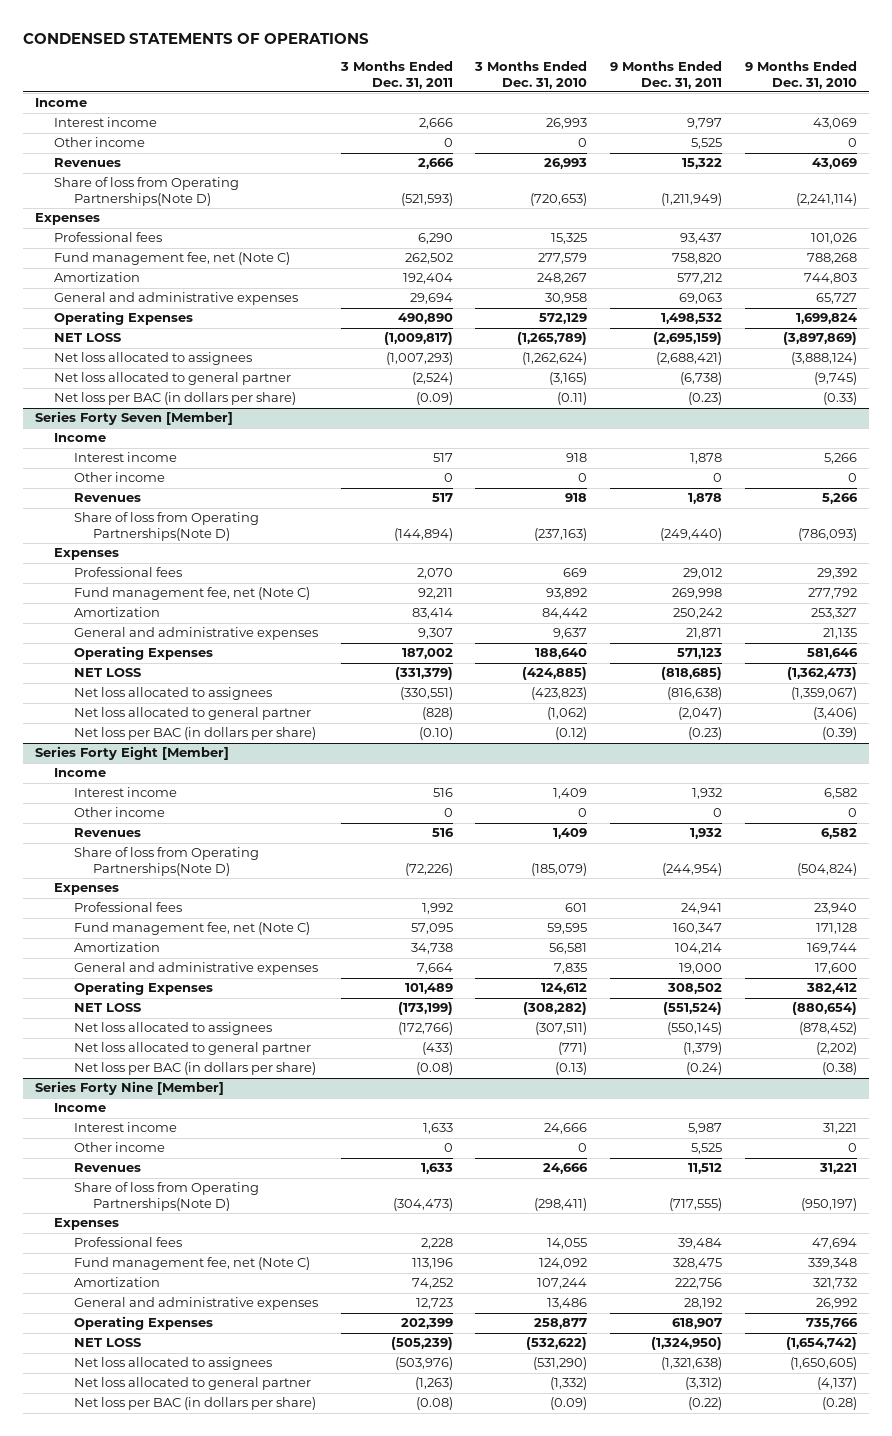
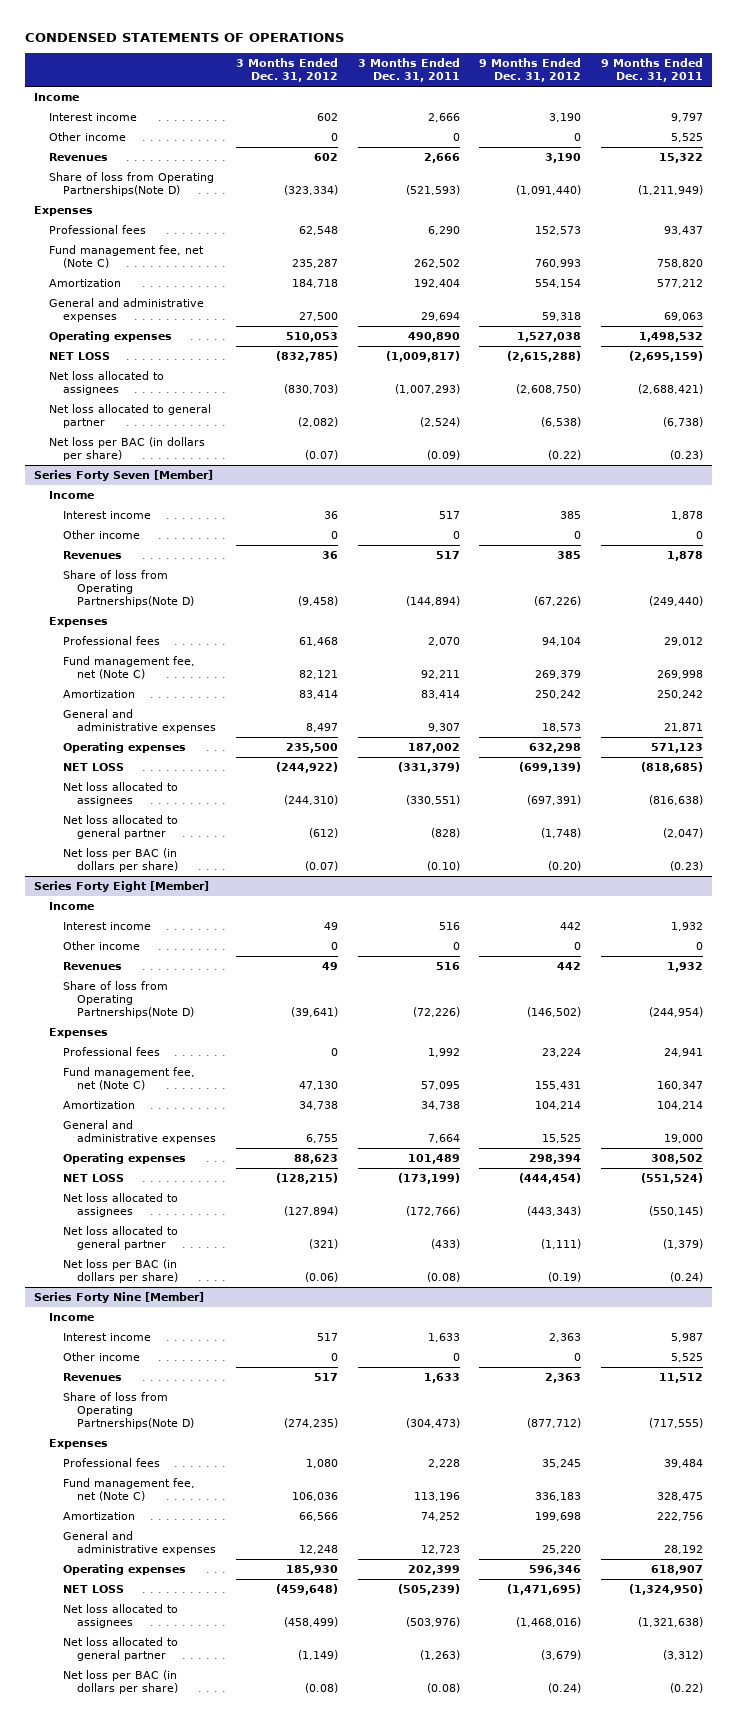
[474,61,588,89] 3 Months Ended Dec. 31, 2010 -> none
[745,61,858,89] 9 Months Ended Dec. 31, 2010 -> none
none -> [236,58,339,83] 3 Months Ended Dec. 31, 2012
none -> [479,58,582,83] 9 Months Ended Dec. 31, 2012
[54,311,194,326] Operating Expenses -> [48,331,172,343] Operating expenses
[73,646,213,661] Operating Expenses -> [63,742,187,754] Operating expenses
[73,981,213,996] Operating Expenses -> [63,1153,187,1165] Operating expenses
[73,1316,213,1331] Operating Expenses -> [63,1564,187,1576] Operating expenses

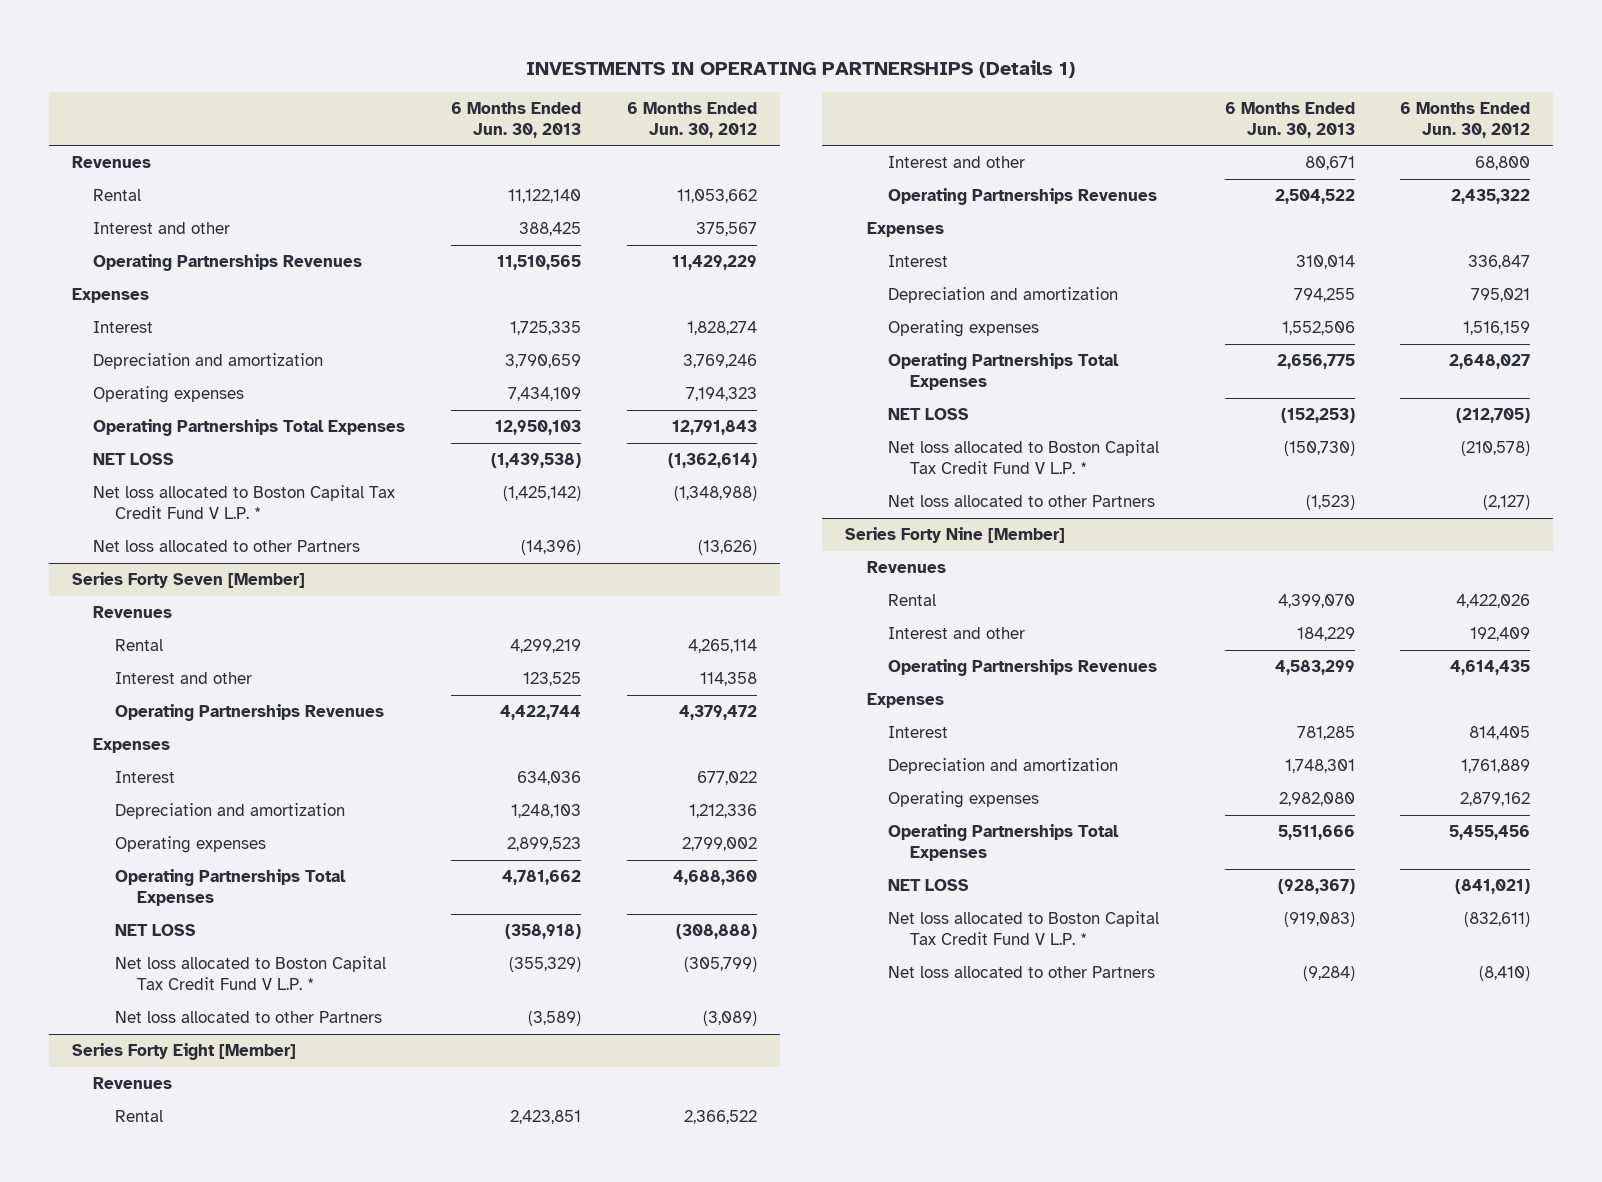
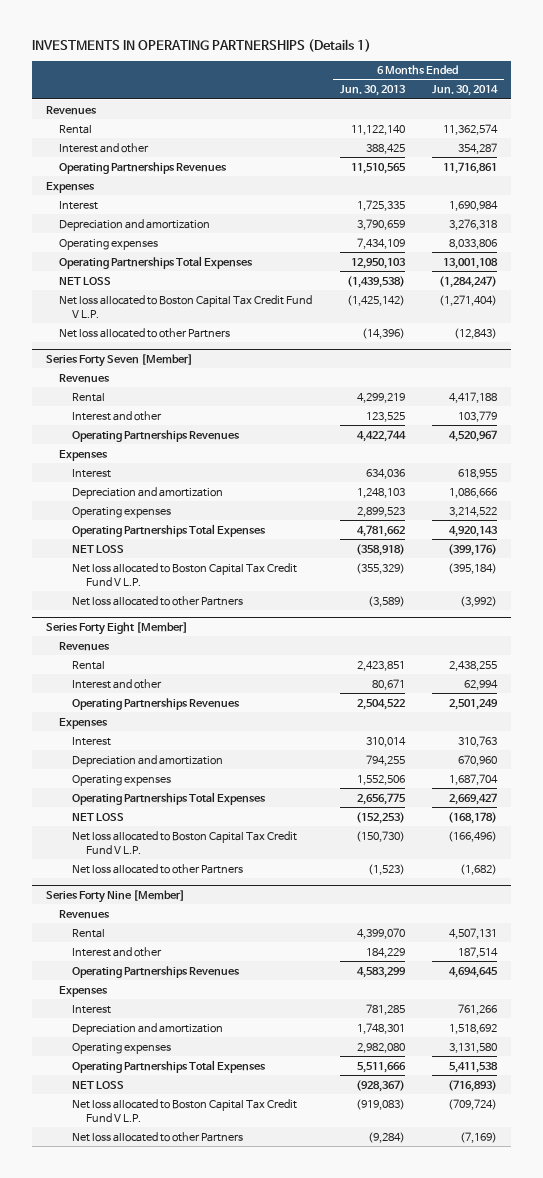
[627,102,758,138] 6 Months Ended Jun. 30, 2012 -> none
none -> [431,85,498,97] Jun. 30, 2014
[93,485,396,519] Net loss allocated to Boston Capital Tax Credit Fund V L.P. * -> [59,294,313,318] Net loss allocated to Boston Capital Tax Credit Fund V L.P.
[115,956,387,990] Net loss allocated to Boston Capital Tax Credit Fund V L.P. * -> [72,562,298,586] Net loss allocated to Boston Capital Tax Credit Fund V L.P.
[888,440,1160,474] Net loss allocated to Boston Capital Tax Credit Fund V L.P. * -> [72,830,298,854] Net loss allocated to Boston Capital Tax Credit Fund V L.P.
[888,911,1160,945] Net loss allocated to Boston Capital Tax Credit Fund V L.P. * -> [72,1098,298,1122] Net loss allocated to Boston Capital Tax Credit Fund V L.P.

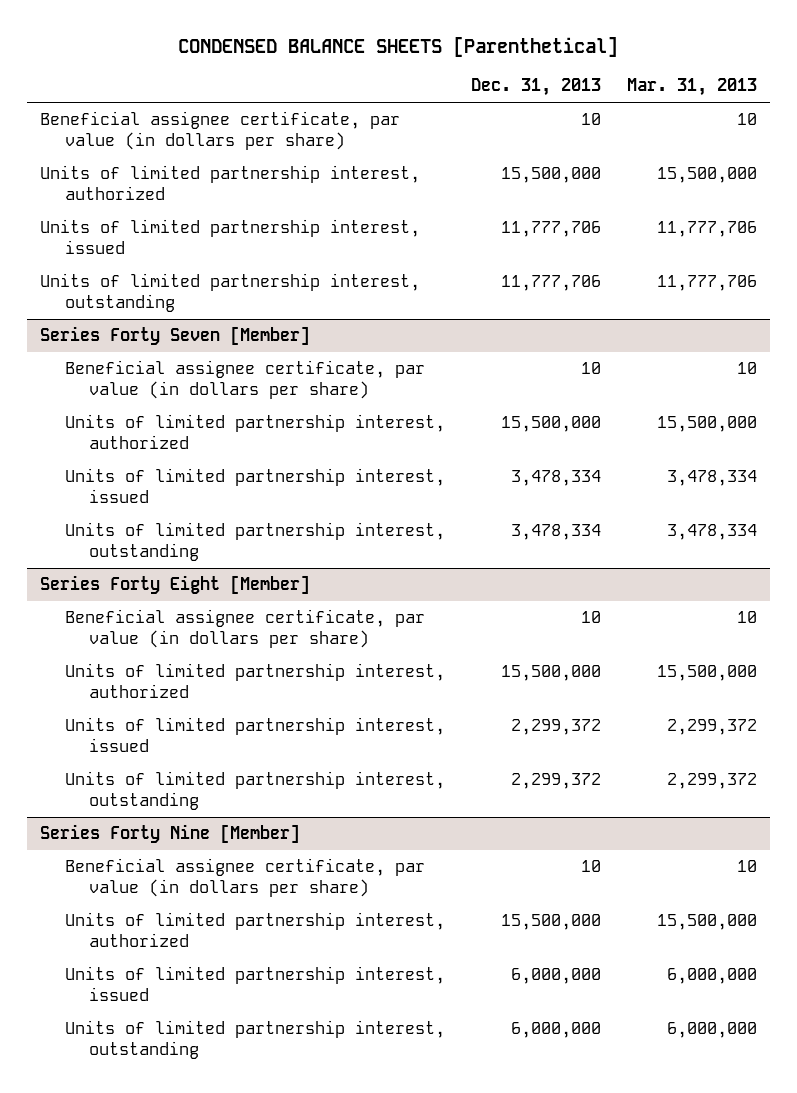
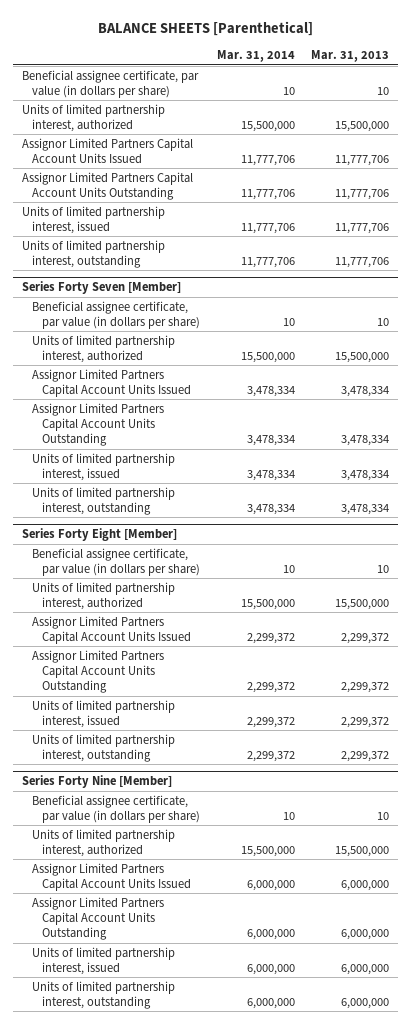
[178,36,619,57] CONDENSED BALANCE SHEETS [Parenthetical] -> [97,20,313,36] BALANCE SHEETS [Parenthetical]
[470,78,601,97] Dec. 31, 2013 -> none
none -> [216,50,295,63] Mar. 31, 2014
none -> [21,137,193,164] Assignor Limited Partners Capital Account Units Issued
none -> [21,171,193,200] Assignor Limited Partners Capital Account Units Outstanding
none -> [31,368,191,397] Assignor Limited Partners Capital Account Units Issued
none -> [31,402,164,447] Assignor Limited Partners Capital Account Units Outstanding
none -> [31,615,191,644] Assignor Limited Partners Capital Account Units Issued
none -> [31,649,164,694] Assignor Limited Partners Capital Account Units Outstanding
none -> [31,862,191,891] Assignor Limited Partners Capital Account Units Issued
none -> [31,896,164,941] Assignor Limited Partners Capital Account Units Outstanding

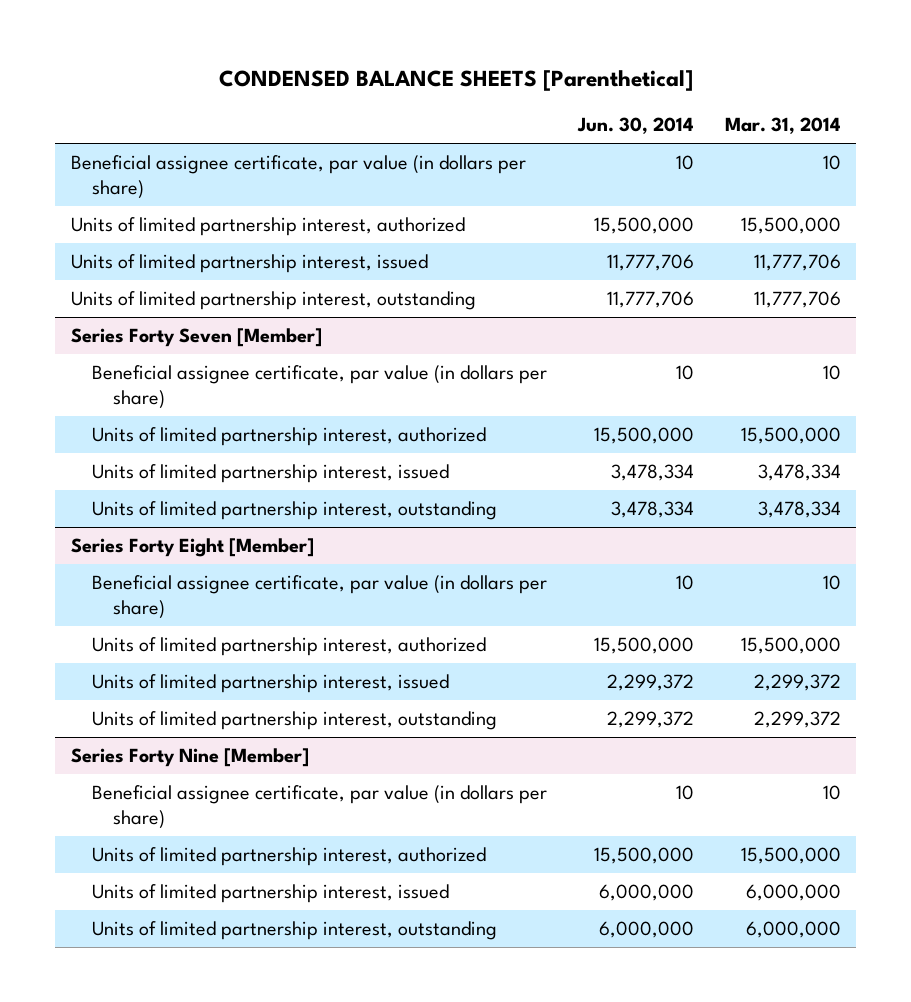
[97,20,313,36] BALANCE SHEETS [Parenthetical] -> [218,70,693,92] CONDENSED BALANCE SHEETS [Parenthetical]
[311,50,390,63] Mar. 31, 2013 -> none
none -> [576,117,694,135] Jun. 30, 2014
[21,137,193,164] Assignor Limited Partners Capital Account Units Issued -> none
[21,171,193,200] Assignor Limited Partners Capital Account Units Outstanding -> none
[31,368,191,397] Assignor Limited Partners Capital Account Units Issued -> none
[31,402,164,447] Assignor Limited Partners Capital Account Units Outstanding -> none
[31,615,191,644] Assignor Limited Partners Capital Account Units Issued -> none
[31,649,164,694] Assignor Limited Partners Capital Account Units Outstanding -> none
[31,862,191,891] Assignor Limited Partners Capital Account Units Issued -> none
[31,896,164,941] Assignor Limited Partners Capital Account Units Outstanding -> none

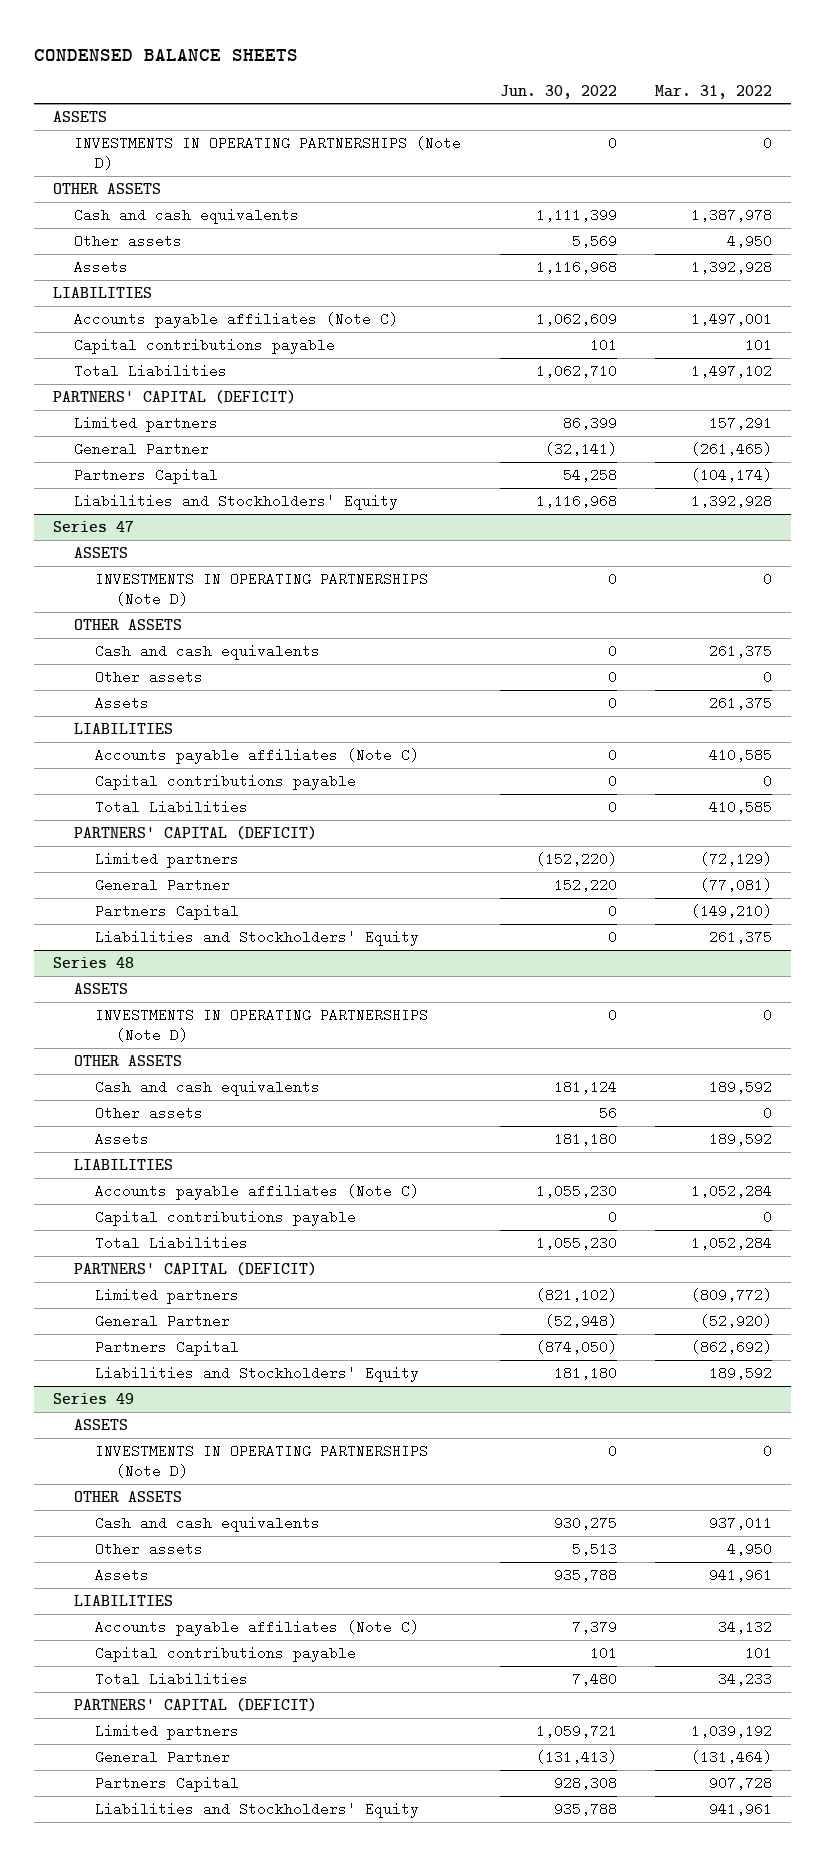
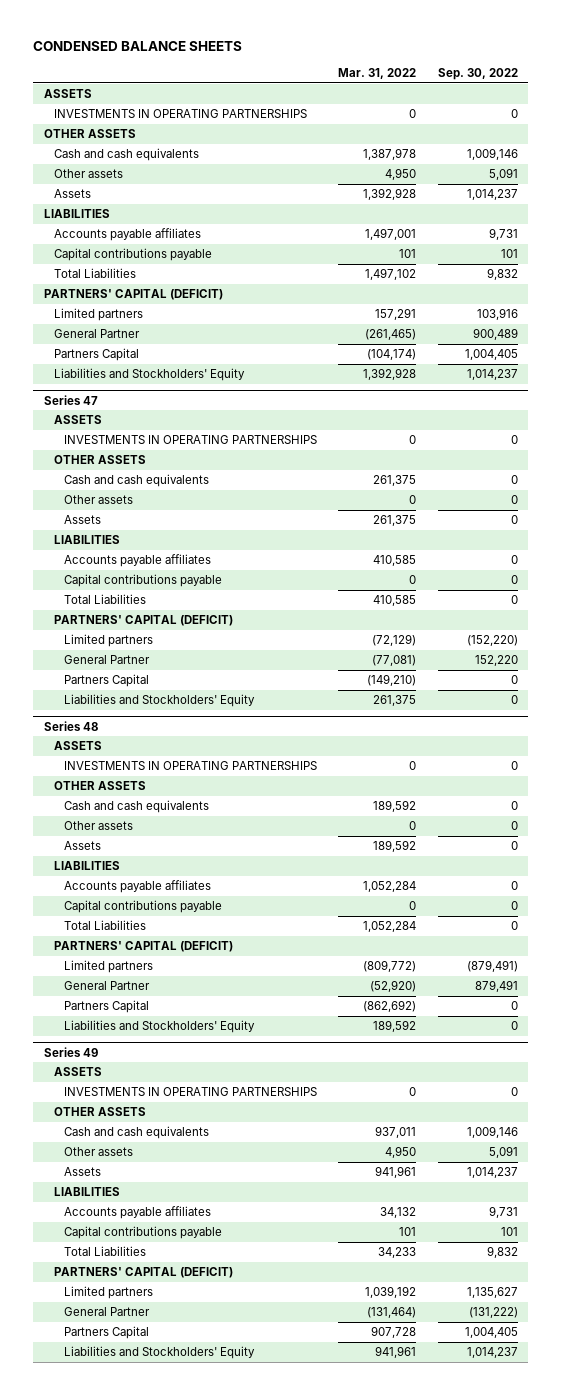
[499,84,617,99] Jun. 30, 2022 -> none
none -> [437,67,518,80] Sep. 30, 2022
[74,135,462,171] INVESTMENTS IN OPERATING PARTNERSHIPS (Note D) -> [53,109,307,119] INVESTMENTS IN OPERATING PARTNERSHIPS
[74,311,399,328] Accounts payable affiliates (Note C) -> [53,228,201,242] Accounts payable affiliates
[95,571,429,607] INVESTMENTS IN OPERATING PARTNERSHIPS (Note D) -> [64,435,318,445] INVESTMENTS IN OPERATING PARTNERSHIPS
[95,747,420,764] Accounts payable affiliates (Note C) -> [64,554,212,568] Accounts payable affiliates
[95,1007,429,1043] INVESTMENTS IN OPERATING PARTNERSHIPS (Note D) -> [64,761,318,771] INVESTMENTS IN OPERATING PARTNERSHIPS
[95,1183,420,1200] Accounts payable affiliates (Note C) -> [64,880,212,894] Accounts payable affiliates
[95,1443,429,1479] INVESTMENTS IN OPERATING PARTNERSHIPS (Note D) -> [64,1087,318,1097] INVESTMENTS IN OPERATING PARTNERSHIPS
[95,1619,420,1636] Accounts payable affiliates (Note C) -> [64,1206,212,1220] Accounts payable affiliates

